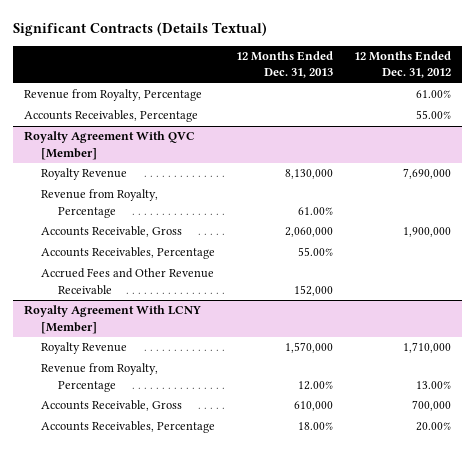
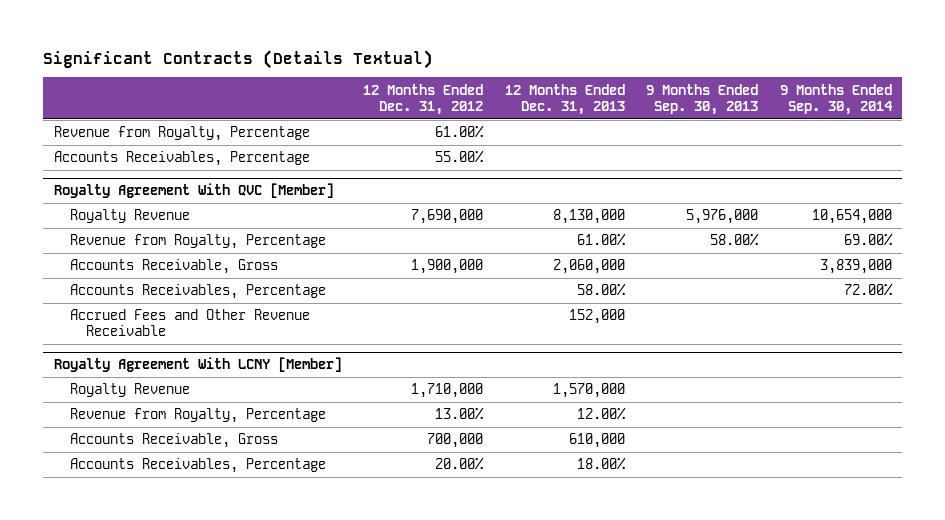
none -> [646,83,759,115] 9 Months Ended Sep. 30, 2013
none -> [779,83,893,115] 9 Months Ended Sep. 30, 2014
[298,247,334,257] 55.00% -> [576,283,626,297] 58.00%

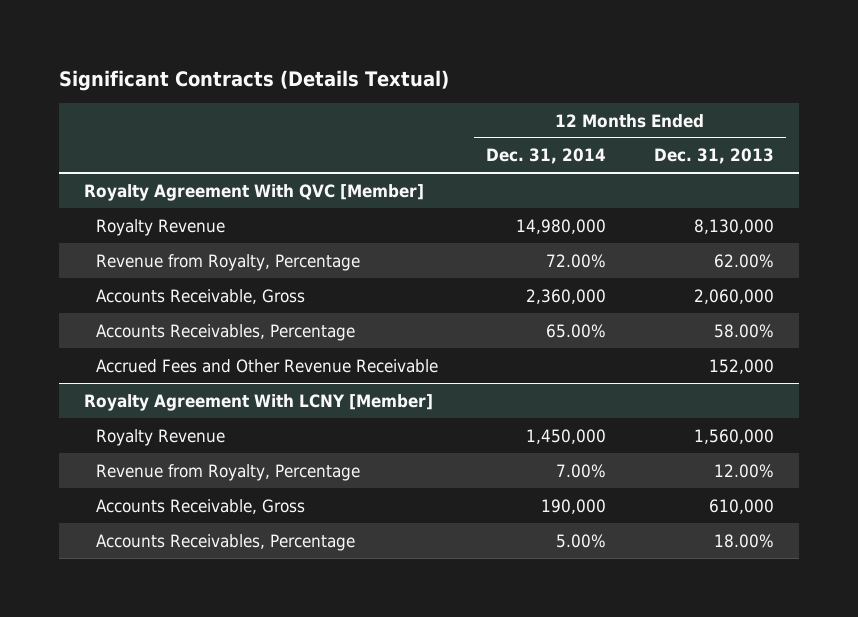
[363,83,484,115] 12 Months Ended Dec. 31, 2012 -> none
[646,83,759,115] 9 Months Ended Sep. 30, 2013 -> none
[779,83,893,115] 9 Months Ended Sep. 30, 2014 -> none
none -> [485,148,606,165] Dec. 31, 2014
[53,126,310,142] Revenue from Royalty, Percentage -> none
[53,151,310,167] Accounts Receivables, Percentage -> none
[576,233,626,247] 61.00% -> [714,253,775,268] 62.00%
[552,383,625,399] 1,570,000 -> [694,428,775,444] 1,560,000

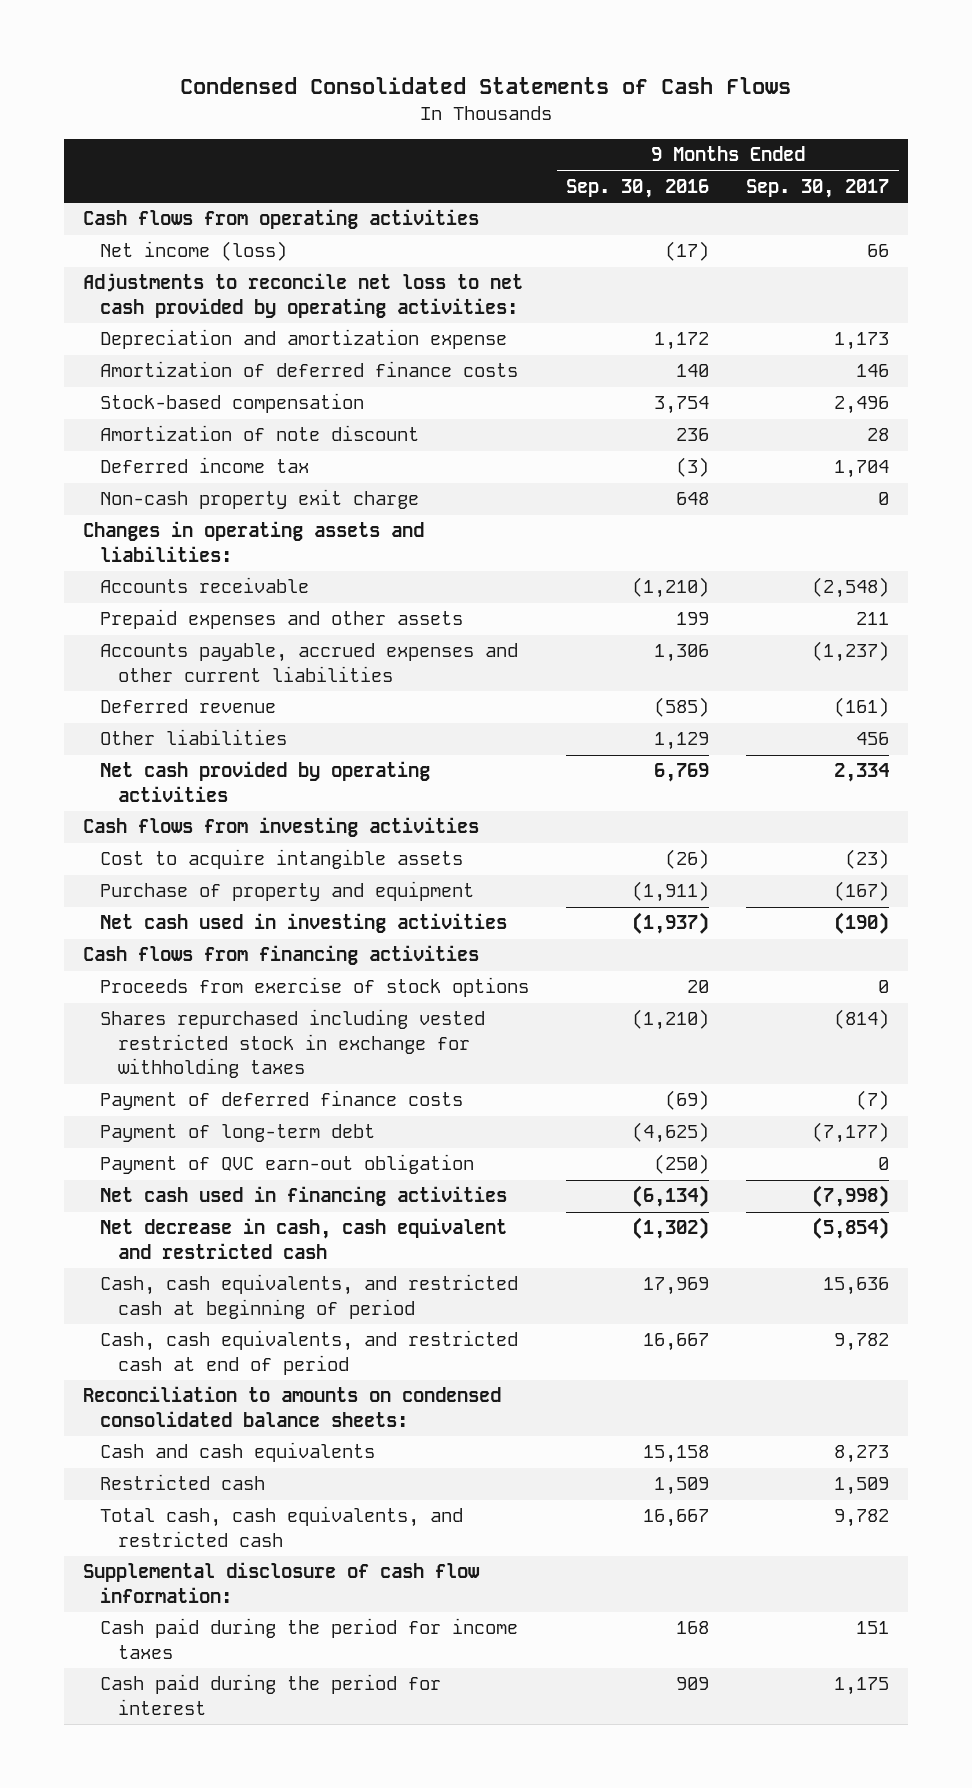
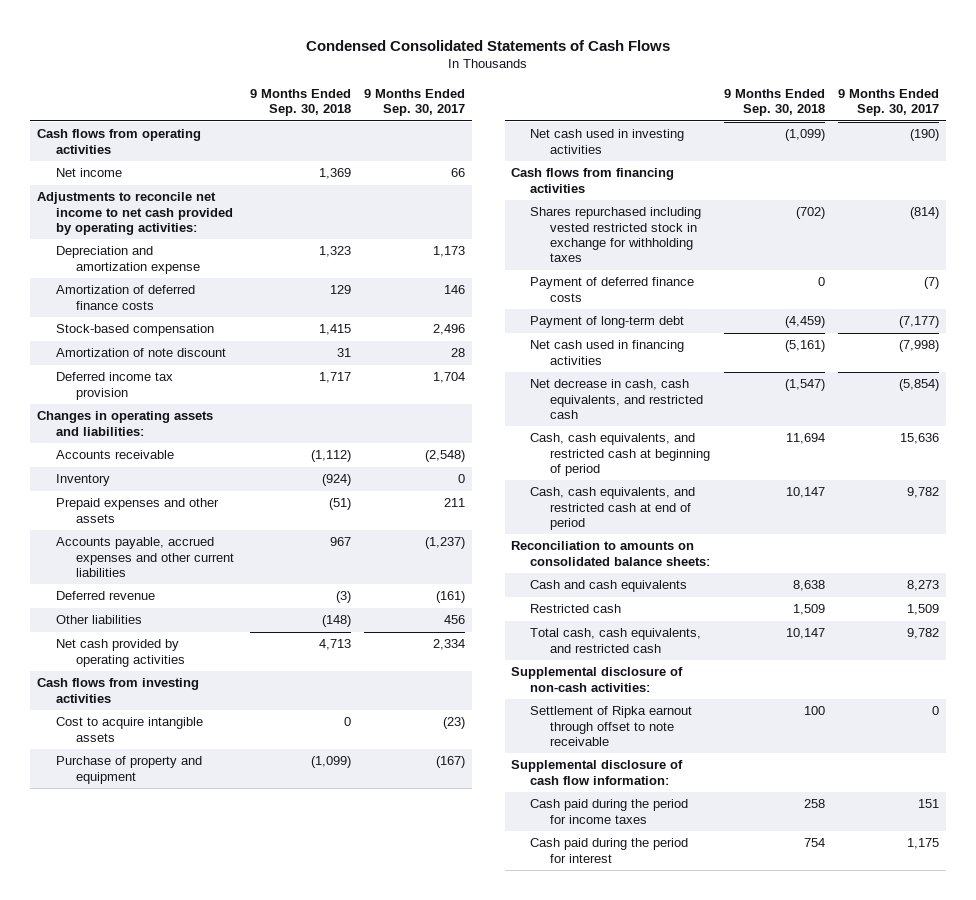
[566,179,710,199] Sep. 30, 2016 -> none
none -> [249,88,351,117] 9 Months Ended Sep. 30, 2018
[100,241,288,262] Net income (loss) -> [56,168,123,178] Net income
[82,273,523,318] Adjustments to reconcile net loss to net cash provided by operating activities: -> [37,192,234,236] Adjustments to reconcile net income to net cash provided by operating activities:
[100,489,420,510] Non-cash property exit charge -> none
[100,457,310,474] Deferred income tax -> [56,372,174,400] Deferred income tax provision
none -> [56,474,111,487] Inventory
[100,977,530,998] Proceeds from exercise of stock options -> none
[100,1154,475,1175] Payment of QVC earn-out obligation -> none
[100,1218,508,1259] Net decrease in cash, cash equivalent and restricted cash -> [530,379,703,420] Net decrease in cash, cash equivalents, and restricted cash
[82,1386,501,1427] Reconciliation to amounts on condensed consolidated balance sheets: -> [511,541,711,566] Reconciliation to amounts on consolidated balance sheets:
none -> [511,667,684,692] Supplemental disclosure of non-cash activities:
none -> [530,706,693,747] Settlement of Ripka earnout through offset to note receivable

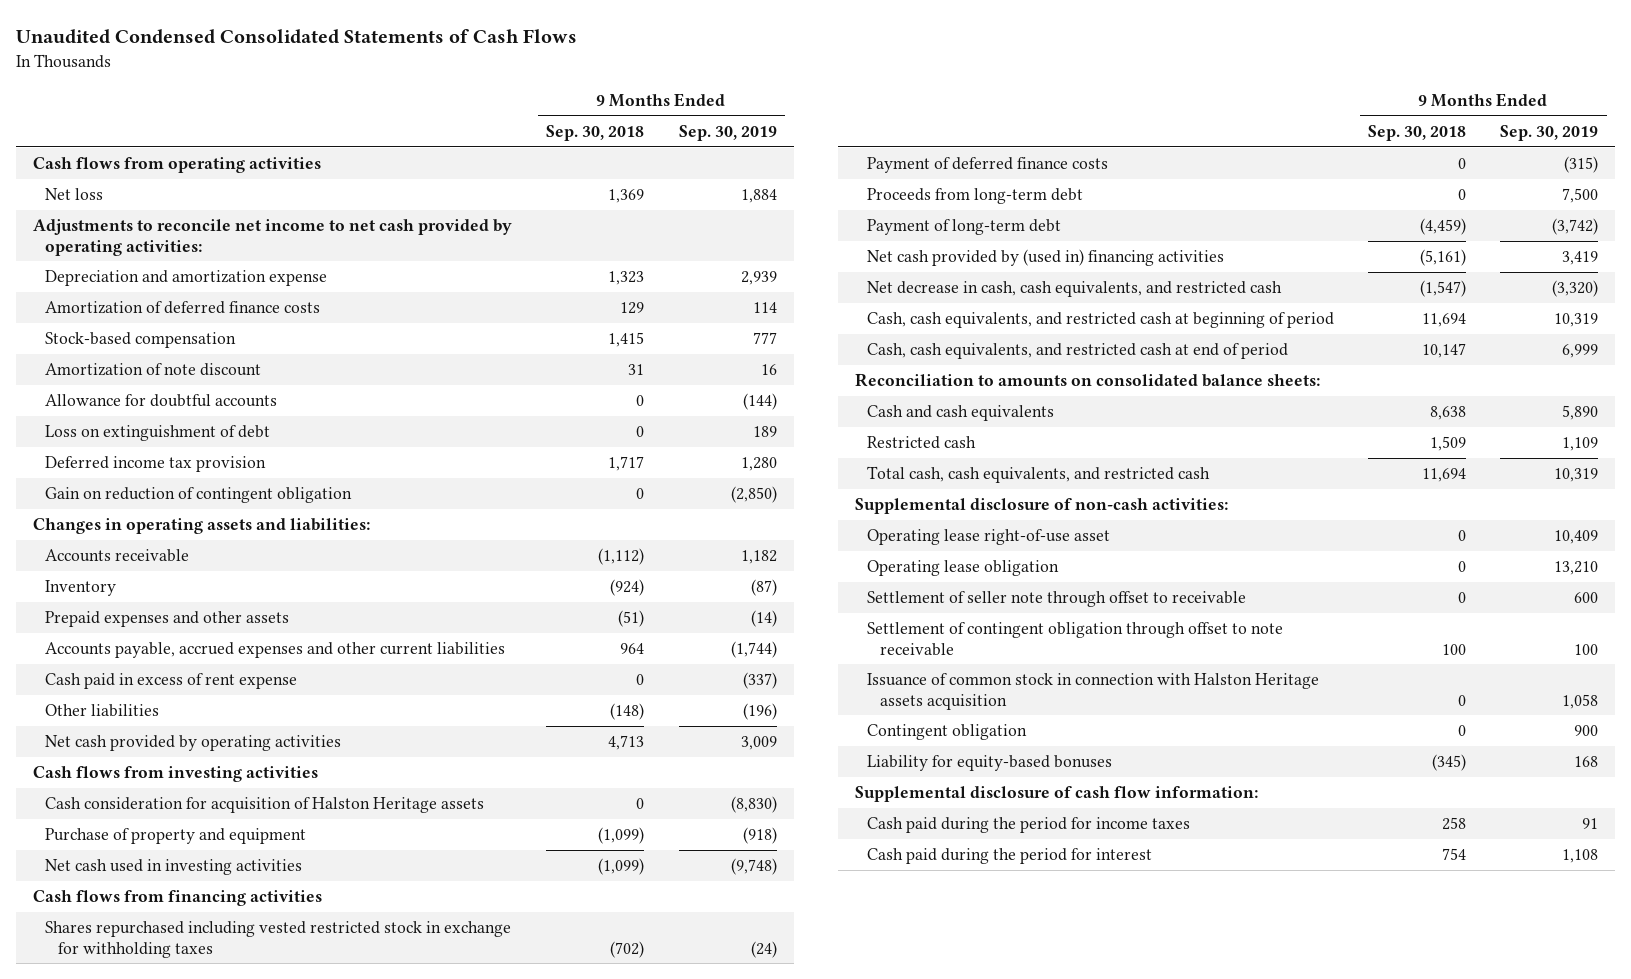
[306,39,671,51] Condensed Consolidated Statements of Cash Flows -> [15,29,577,45] Unaudited Condensed Consolidated Statements of Cash Flows
[364,88,466,117] 9 Months Ended Sep. 30, 2017 -> none
none -> [678,124,777,141] Sep. 30, 2019
[56,168,123,178] Net income -> [45,188,104,201] Net loss
none -> [45,394,278,408] Allowance for doubtful accounts
none -> [45,425,271,442] Loss on extinguishment of debt
none -> [45,487,353,504] Gain on reduction of contingent obligation
[56,591,156,601] Deferred revenue -> none
[329,537,351,547] 967 -> [620,643,645,655] 964
none -> [45,673,298,690] Cash paid in excess of rent expense
[56,717,204,742] Cost to acquire intangible assets -> [45,797,485,814] Cash consideration for acquisition of Halston Heritage assets
none -> [867,188,1084,205] Proceeds from long-term debt
[530,340,685,365] Net cash used in financing activities -> [867,249,1225,267] Net cash provided by (used in) financing activities
[785,628,825,640] 10,147 -> [1422,468,1467,483] 11,694
none -> [867,529,1111,546] Operating lease right-of-use asset
none -> [867,560,1060,577] Operating lease obligation
none -> [867,591,1247,608] Settlement of seller note through offset to receivable
[530,706,693,747] Settlement of Ripka earnout through offset to note receivable -> [867,622,1284,656] Settlement of contingent obligation through offset to note receivable
none -> [867,673,1320,710] Issuance of common stock in connection with Halston Heritage assets acquisition
none -> [867,724,1028,741] Contingent obligation
none -> [867,755,1113,772] Liability for equity-based bonuses

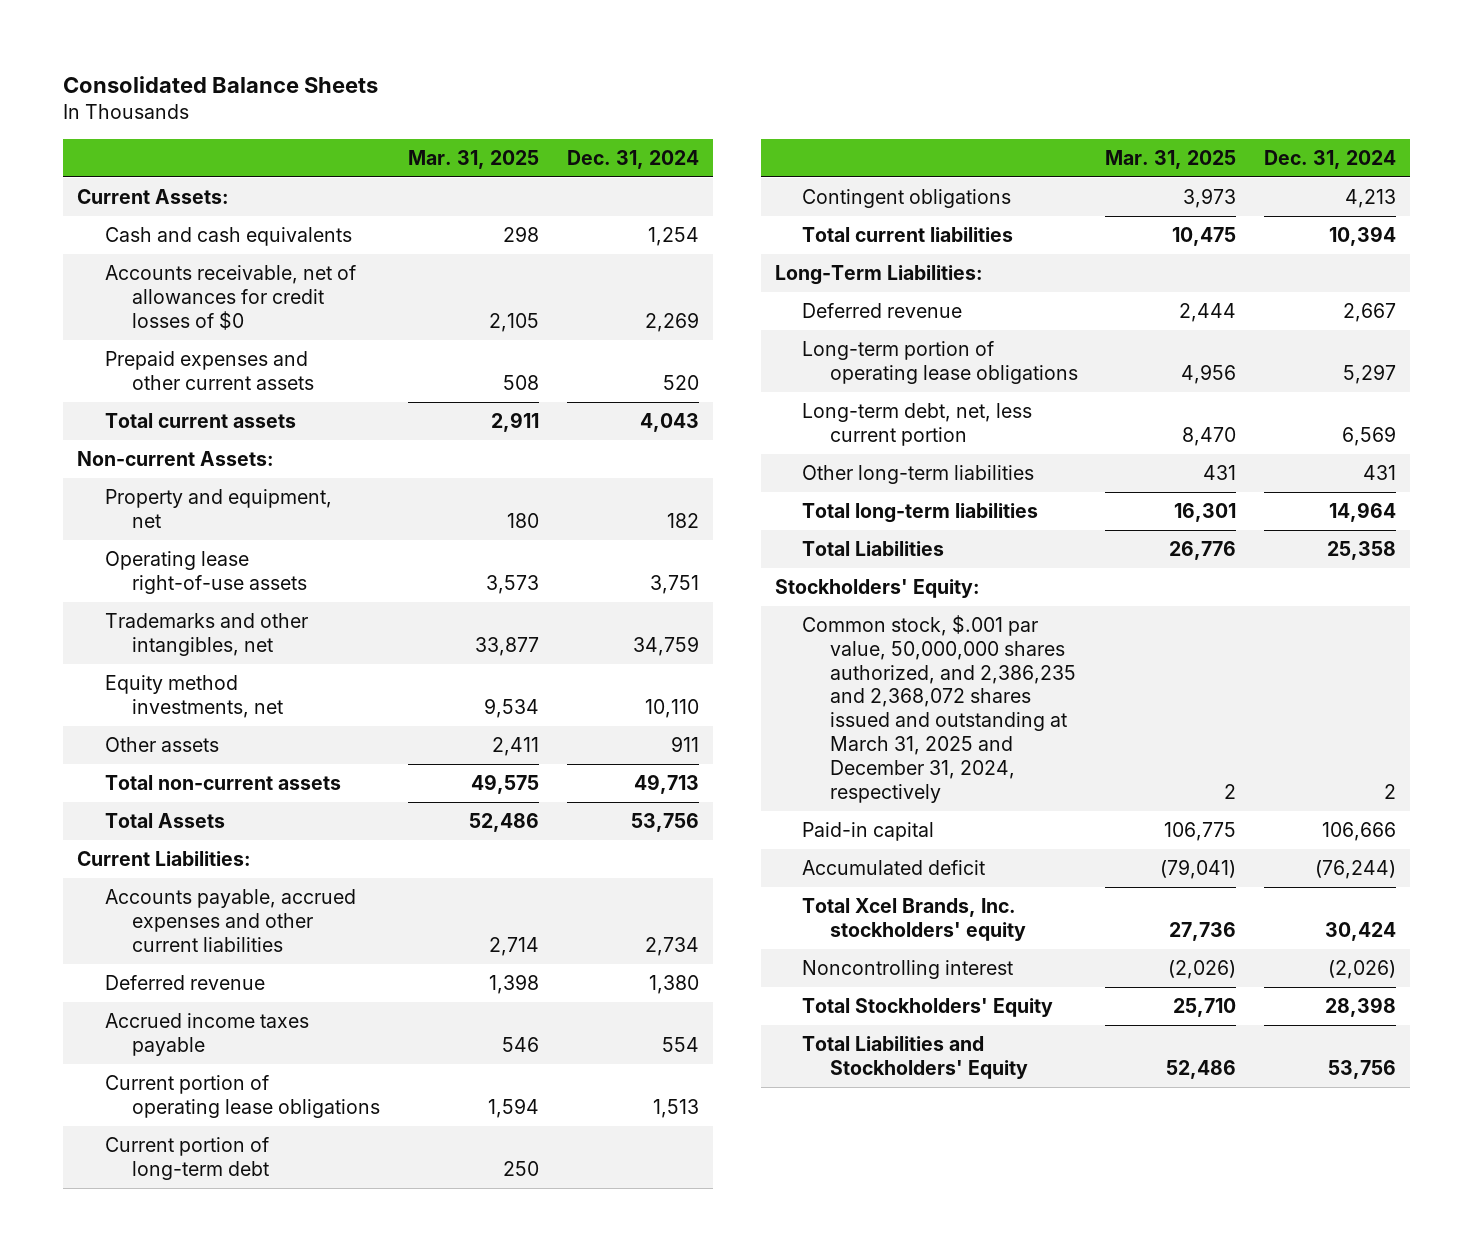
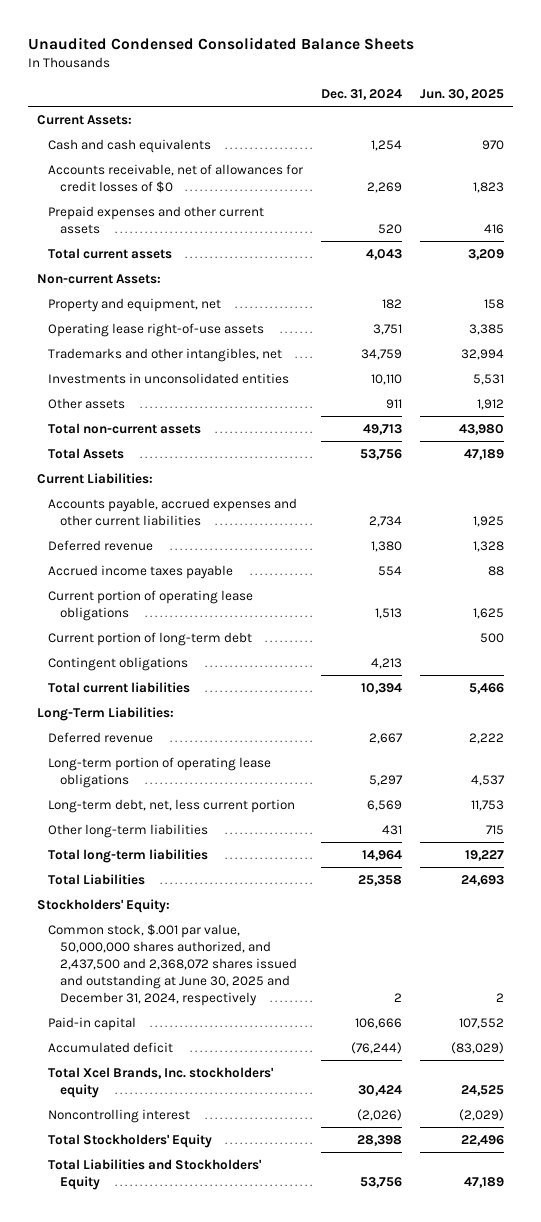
[63,76,379,94] Consolidated Balance Sheets -> [27,37,414,51] Unaudited Condensed Consolidated Balance Sheets
[407,149,539,169] Mar. 31, 2025 -> none
none -> [419,88,504,100] Jun. 30, 2025
[104,675,284,718] Equity method investments, net -> [48,372,290,384] Investments in unconsolidated entities
[802,615,1076,803] Common stock, $.001 par value, 50,000,000 shares authorized, and 2,386,235 and 2,368,072 shares issued and outstanding at March 31, 2025 and December 31, 2024, respectively -> [48,923,297,1007] Common stock, $.001 par value, 50,000,000 shares authorized, and 2,437,500 and 2,368,072 shares issued and outstanding at June 30, 2025 and December 31, 2024, respectively

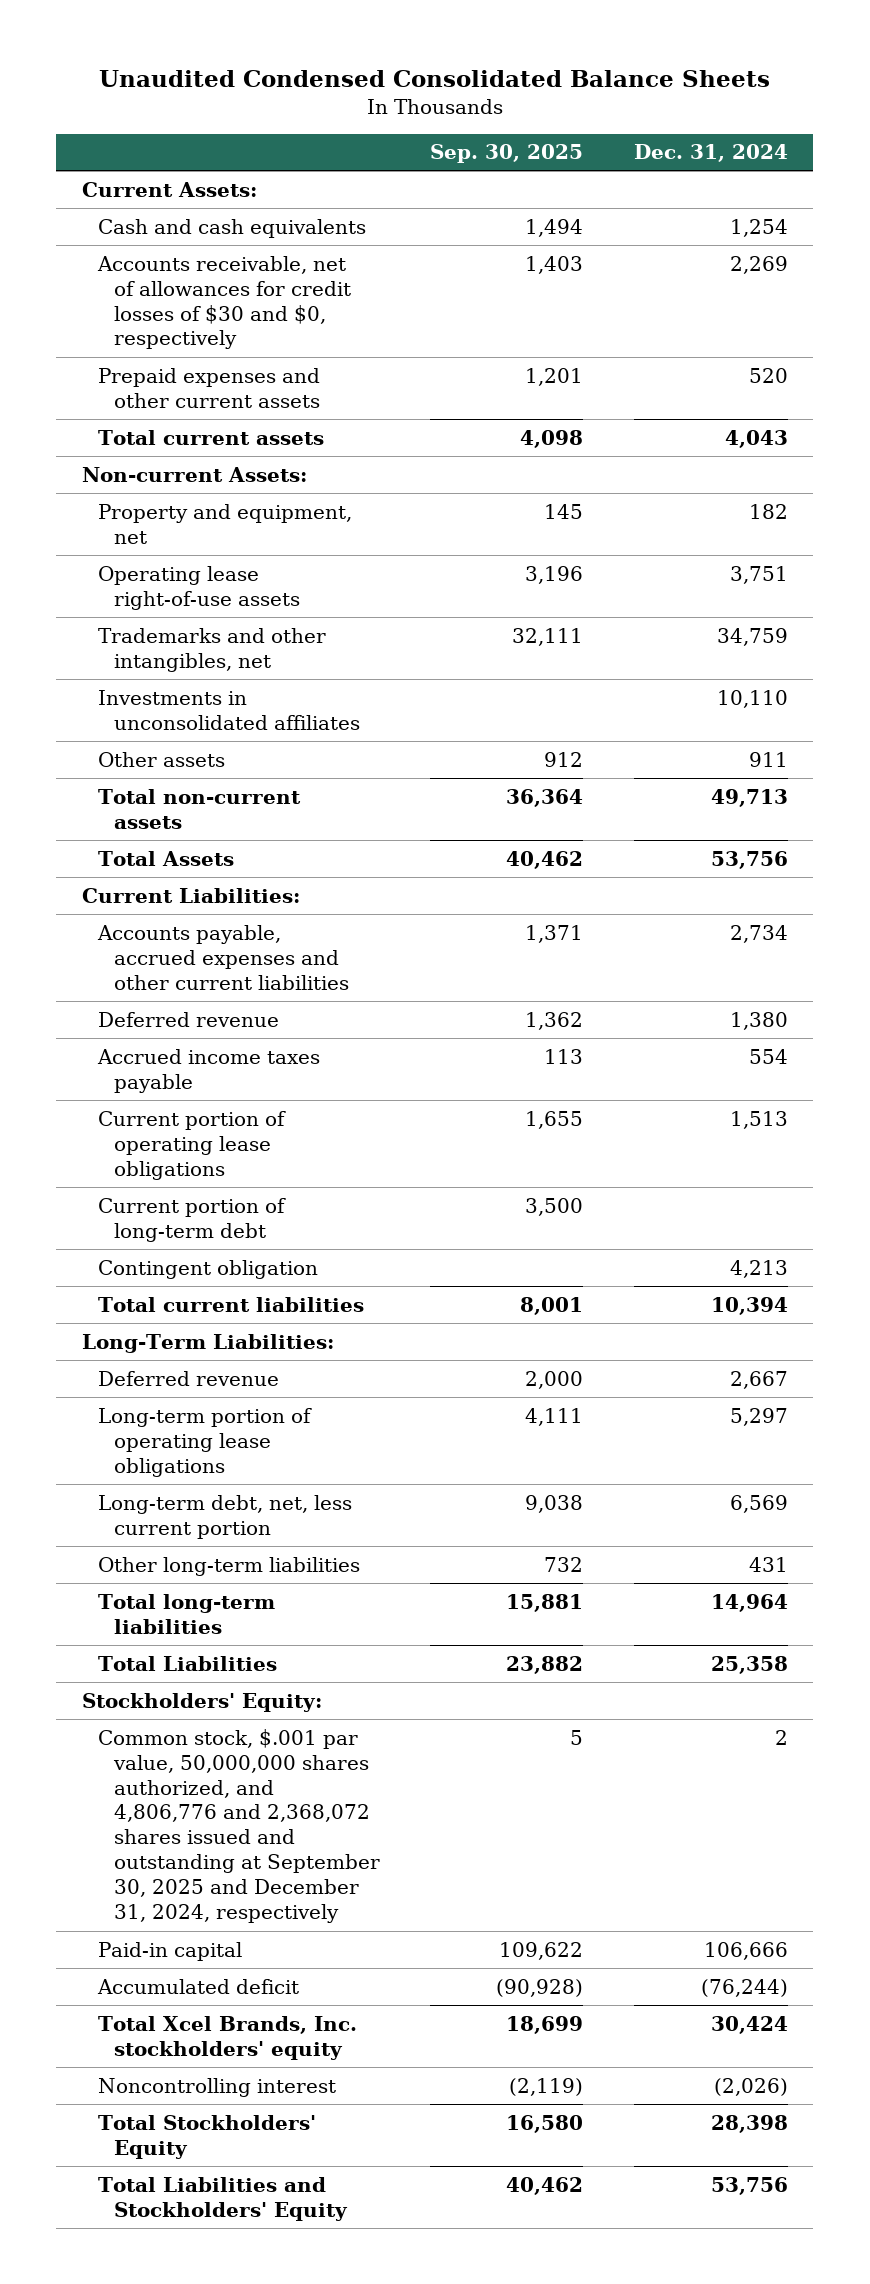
[419,88,504,100] Jun. 30, 2025 -> none
none -> [430,144,584,164] Sep. 30, 2025
[48,163,304,193] Accounts receivable, net of allowances for credit losses of $0 -> [96,255,351,350] Accounts receivable, net of allowances for credit losses of $30 and $0, respectively
[48,372,290,384] Investments in unconsolidated entities -> [97,689,360,730] Investments in unconsolidated affiliates
[48,656,189,671] Contingent obligations -> [97,1259,318,1279] Contingent obligation
[48,923,297,1007] Common stock, $.001 par value, 50,000,000 shares authorized, and 2,437,500 and 2,368,072 shares issued and outstanding at June 30, 2025 and December 31, 2024, respectively -> [97,1728,380,1924] Common stock, $.001 par value, 50,000,000 shares authorized, and 4,806,776 and 2,368,072 shares issued and outstanding at September 30, 2025 and December 31, 2024, respectively

